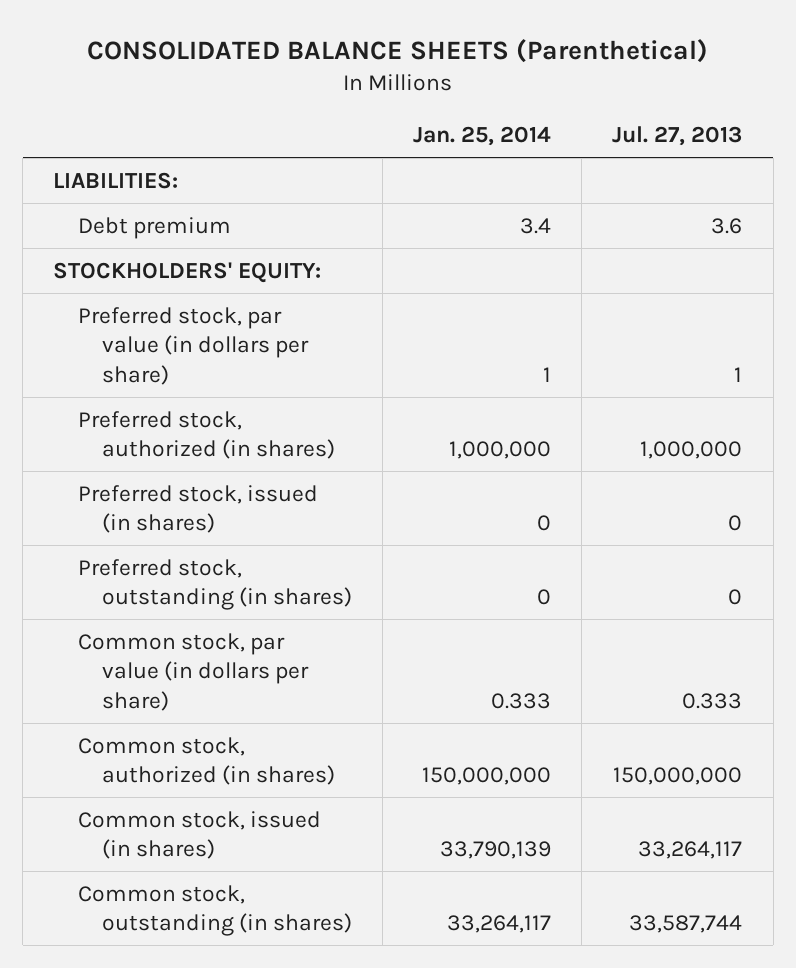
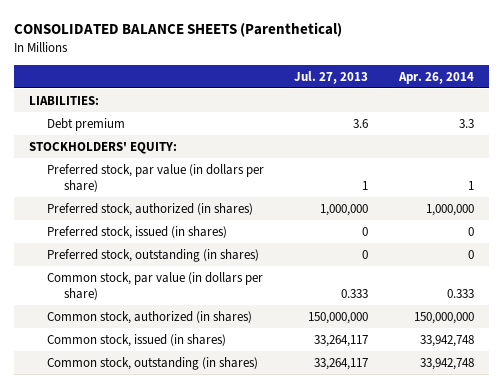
[413,126,552,147] Jan. 25, 2014 -> none
none -> [397,71,474,84] Apr. 26, 2014
[629,915,743,934] 33,587,744 -> [314,357,369,370] 33,264,117

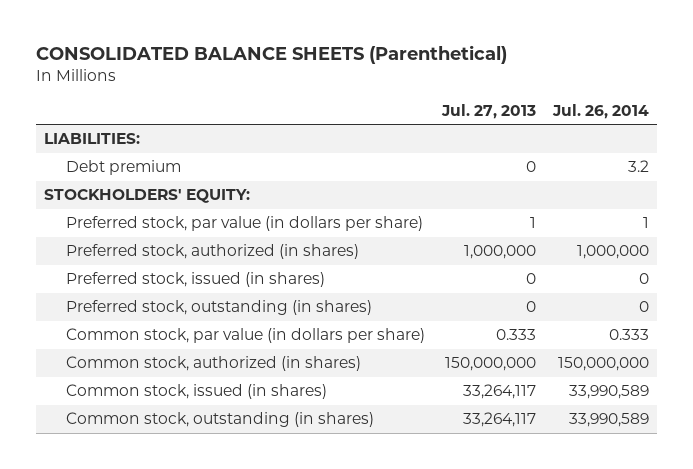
[397,71,474,84] Apr. 26, 2014 -> none
none -> [551,103,649,119] Jul. 26, 2014
[353,118,369,128] 3.6 -> [525,161,536,173] 0

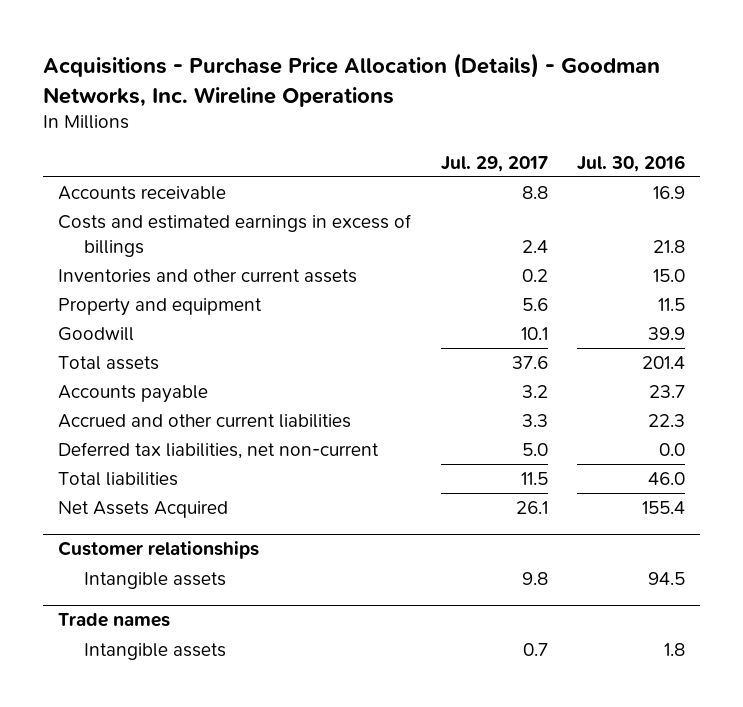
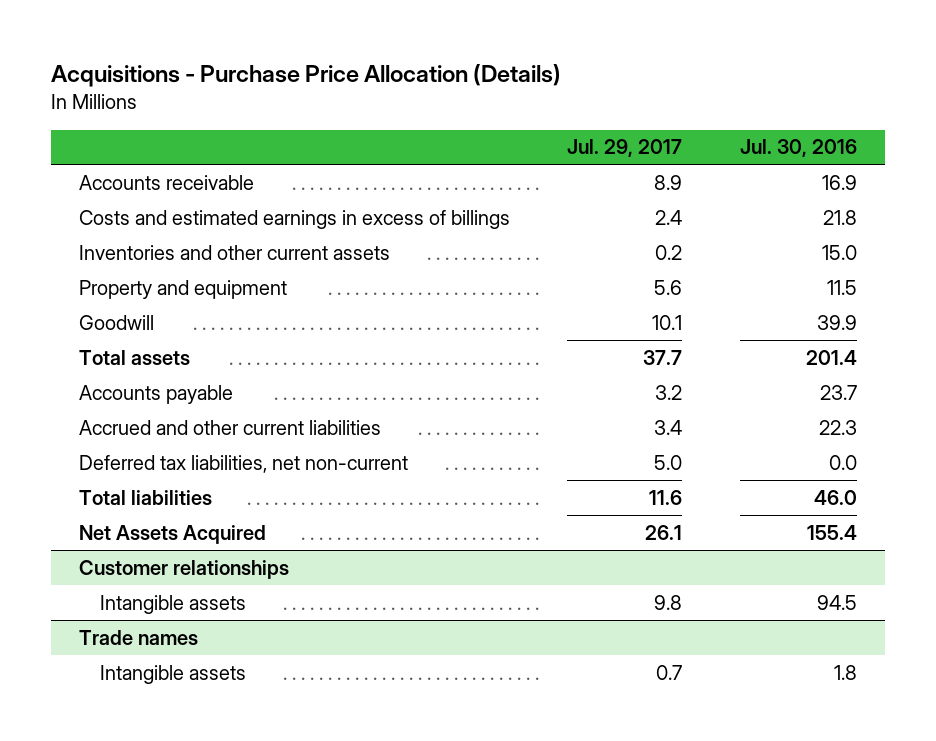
[43,52,661,107] Acquisitions - Purchase Price Allocation (Details) - Goodman Networks, Inc. Wireline Operations -> [50,64,561,88] Acquisitions - Purchase Price Allocation (Details)
[521,186,548,200] 8.8 -> [654,174,683,190] 8.9
[511,356,548,370] 37.6 -> [643,349,683,365] 37.7
[521,414,548,428] 3.3 -> [654,419,683,435] 3.4
[520,472,548,486] 11.5 -> [649,489,683,505] 11.6

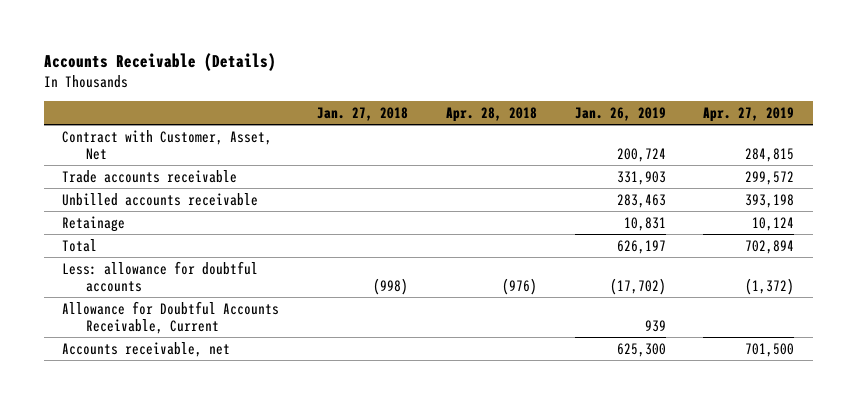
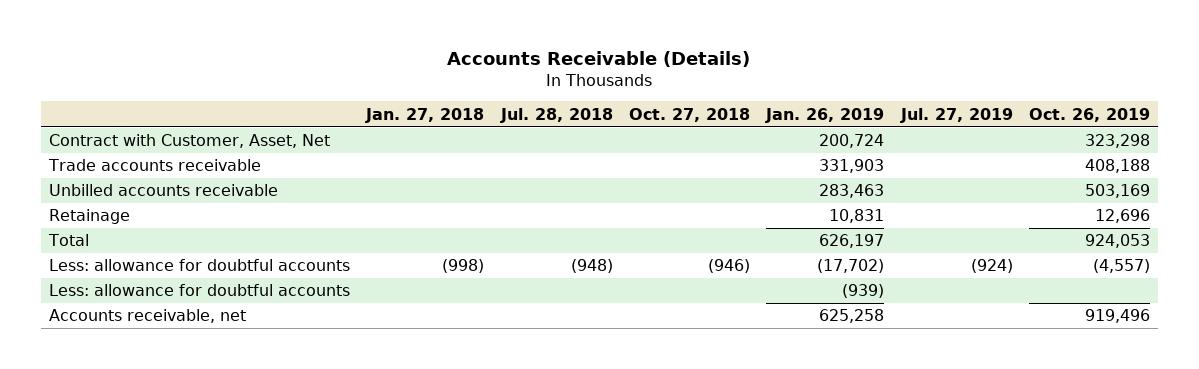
[445,107,537,123] Apr. 28, 2018 -> none
[703,107,795,123] Apr. 27, 2019 -> none
none -> [499,107,613,123] Jul. 28, 2018
none -> [628,107,750,122] Oct. 27, 2018
none -> [899,107,1013,123] Jul. 27, 2019
none -> [1028,107,1150,122] Oct. 26, 2019
[62,300,280,335] Allowance for Doubtful Accounts Receivable, Current -> [48,284,350,297] Less: allowance for doubtful accounts
[644,320,666,333] 939 -> [842,284,885,299] (939)
[616,342,666,357] 625,300 -> [819,309,885,324] 625,258

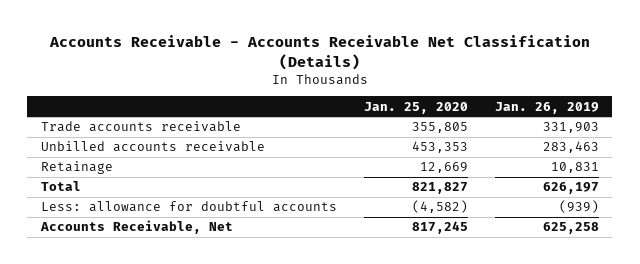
[447,50,751,67] Accounts Receivable (Details) -> [48,34,590,70] Accounts Receivable - Accounts Receivable Net Classification (Details)
[365,107,485,123] Jan. 27, 2018 -> none
[499,107,613,123] Jul. 28, 2018 -> none
[628,107,750,122] Oct. 27, 2018 -> none
[899,107,1013,123] Jul. 27, 2019 -> none
[1028,107,1150,122] Oct. 26, 2019 -> none
none -> [363,101,468,114] Jan. 25, 2020
[48,134,330,149] Contract with Customer, Asset, Net -> none
[48,259,350,272] Less: allowance for doubtful accounts -> none
[48,309,246,324] Accounts receivable, net -> [39,220,233,235] Accounts Receivable, Net

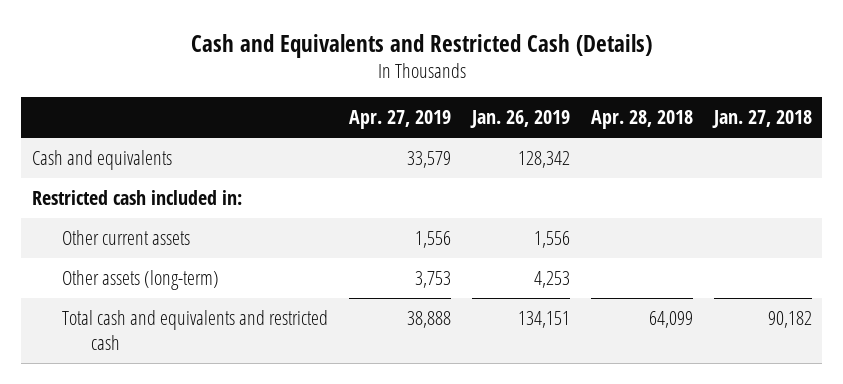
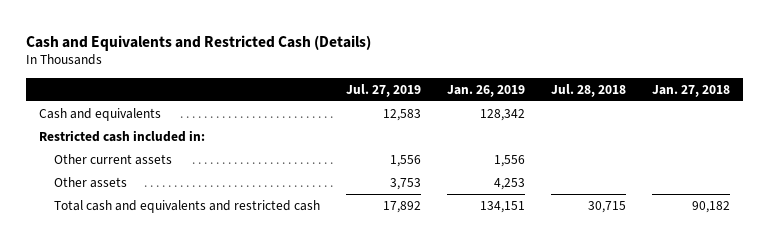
[348,110,451,130] Apr. 27, 2019 -> none
[590,110,693,130] Apr. 28, 2018 -> none
none -> [345,83,421,97] Jul. 27, 2019
none -> [550,83,626,97] Jul. 28, 2018
[61,269,219,290] Other assets (long-term) -> [53,176,127,188] Other assets

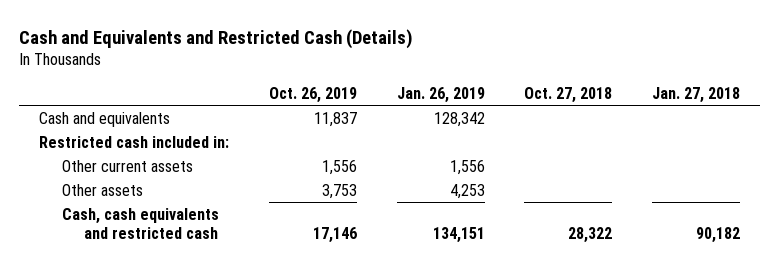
[345,83,421,97] Jul. 27, 2019 -> none
[550,83,626,97] Jul. 28, 2018 -> none
none -> [268,86,357,103] Oct. 26, 2019
none -> [524,86,613,103] Oct. 27, 2018
[53,199,320,213] Total cash and equivalents and restricted cash -> [61,207,219,240] Cash, cash equivalents and restricted cash

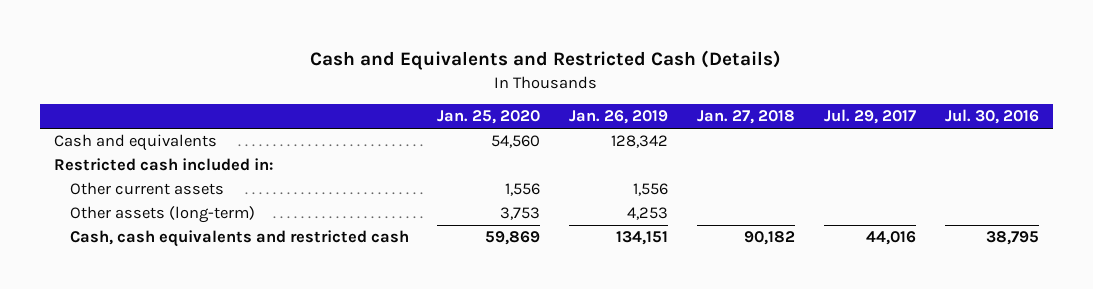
[268,86,357,103] Oct. 26, 2019 -> none
[524,86,613,103] Oct. 27, 2018 -> none
none -> [437,110,541,125] Jan. 25, 2020
none -> [823,109,916,125] Jul. 29, 2017
none -> [944,109,1039,125] Jul. 30, 2016
[61,183,143,196] Other assets -> [69,206,255,224] Other assets (long-term)

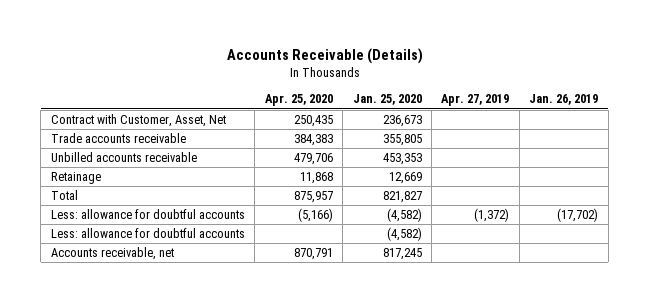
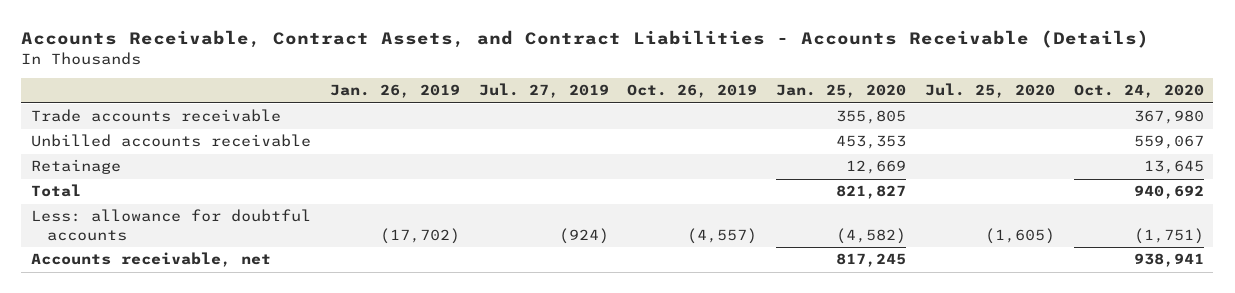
[226,48,423,65] Accounts Receivable (Details) -> [21,29,1150,48] Accounts Receivable, Contract Assets, and Contract Liabilities - Accounts Receivable (Details)
[264,94,333,107] Apr. 25, 2020 -> none
[441,94,510,107] Apr. 27, 2019 -> none
none -> [478,83,609,99] Jul. 27, 2019
none -> [627,84,758,99] Oct. 26, 2019
none -> [925,83,1056,99] Jul. 25, 2020
none -> [1073,84,1204,99] Oct. 24, 2020
[50,113,226,127] Contract with Customer, Asset, Net -> none
[50,227,245,238] Less: allowance for doubtful accounts -> none

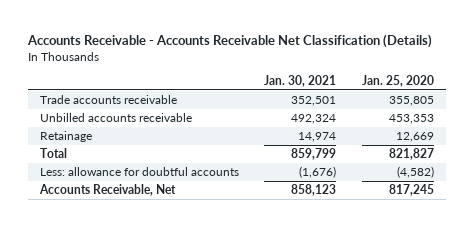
[21,29,1150,48] Accounts Receivable, Contract Assets, and Contract Liabilities - Accounts Receivable (Details) -> [26,34,432,49] Accounts Receivable - Accounts Receivable Net Classification (Details)
[329,84,460,99] Jan. 26, 2019 -> none
[478,83,609,99] Jul. 27, 2019 -> none
[627,84,758,99] Oct. 26, 2019 -> none
[925,83,1056,99] Jul. 25, 2020 -> none
[1073,84,1204,99] Oct. 24, 2020 -> none
none -> [264,74,337,87] Jan. 30, 2021
[30,252,271,268] Accounts receivable, net -> [39,183,177,196] Accounts Receivable, Net

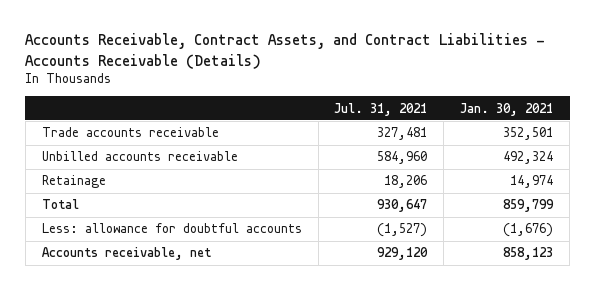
[26,34,432,49] Accounts Receivable - Accounts Receivable Net Classification (Details) -> [25,33,546,69] Accounts Receivable, Contract Assets, and Contract Liabilities - Accounts Receivable (Details)
[361,74,434,87] Jan. 25, 2020 -> none
none -> [334,102,428,116] Jul. 31, 2021
[39,183,177,196] Accounts Receivable, Net -> [41,247,211,261] Accounts receivable, net

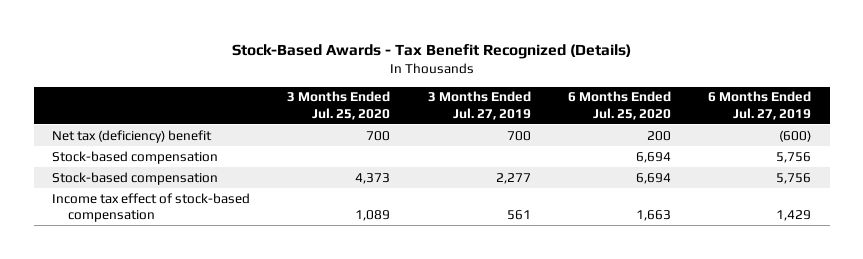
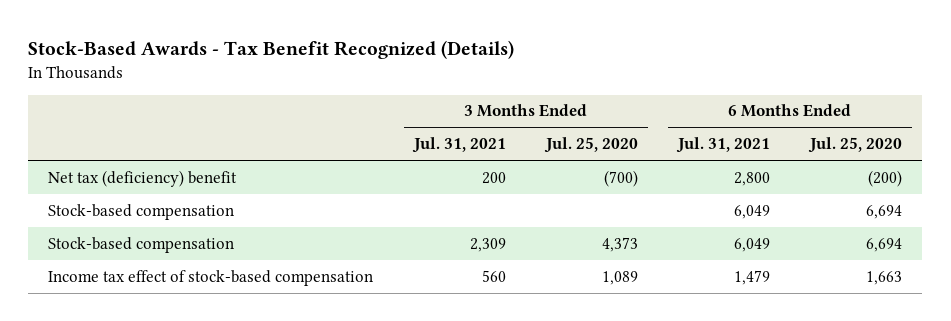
[427,91,531,120] 3 Months Ended Jul. 27, 2019 -> none
[708,91,812,120] 6 Months Ended Jul. 27, 2019 -> none
none -> [411,137,506,154] Jul. 31, 2021
none -> [675,137,770,154] Jul. 31, 2021
[366,130,391,141] 700 -> [603,169,638,187] (700)
[646,130,671,141] 200 -> [868,169,903,187] (200)

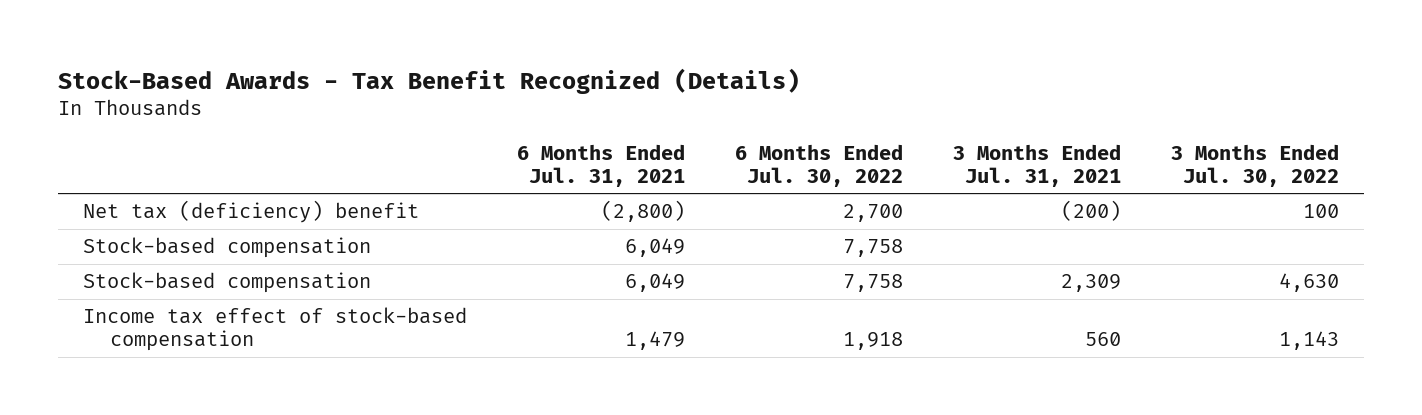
[543,137,638,154] Jul. 25, 2020 -> none
[808,137,903,154] Jul. 25, 2020 -> none
none -> [734,143,903,187] 6 Months Ended Jul. 30, 2022
none -> [1170,143,1339,187] 3 Months Ended Jul. 30, 2022
[481,171,506,184] 200 -> [1060,200,1121,222] (200)
[733,171,770,186] 2,800 -> [600,200,685,223] (2,800)

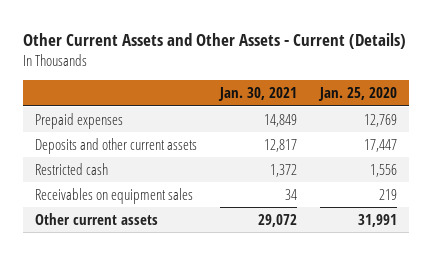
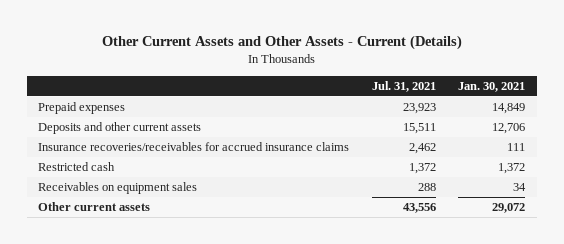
[318,87,398,102] Jan. 25, 2020 -> none
none -> [371,80,436,92] Jul. 31, 2021
[264,138,298,152] 12,817 -> [492,122,526,134] 12,706
none -> [38,141,350,151] Insurance recoveries/receivables for accrued insurance claims

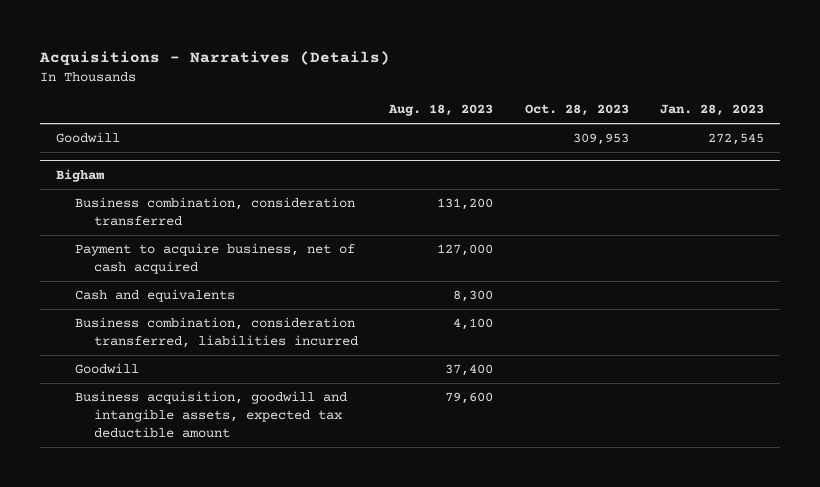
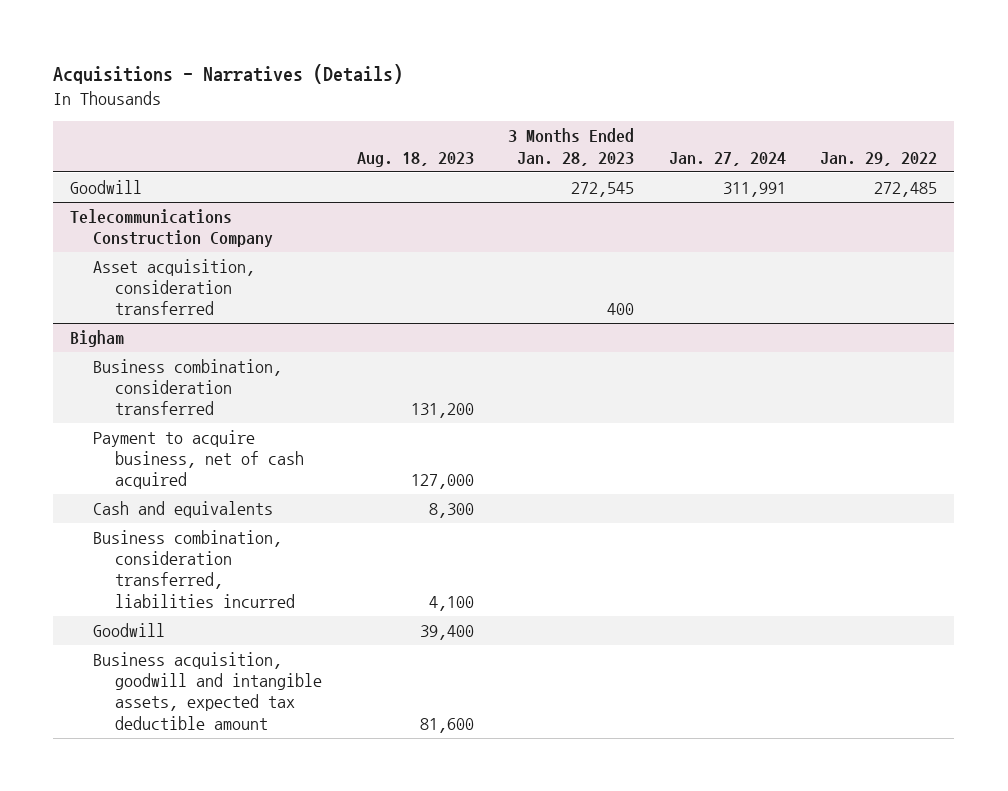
[524,104,629,117] Oct. 28, 2023 -> none
[660,104,765,117] Jan. 28, 2023 -> none
none -> [508,128,635,166] 3 Months Ended Jan. 28, 2023
none -> [668,151,786,166] Jan. 27, 2024
none -> [820,151,938,166] Jan. 29, 2022
none -> [70,209,273,248] Telecommunications Construction Company
none -> [92,259,255,316] Asset acquisition, consideration transferred
[445,364,494,377] 37,400 -> [419,625,474,641] 39,400
[445,392,494,405] 79,600 -> [419,717,474,733] 81,600

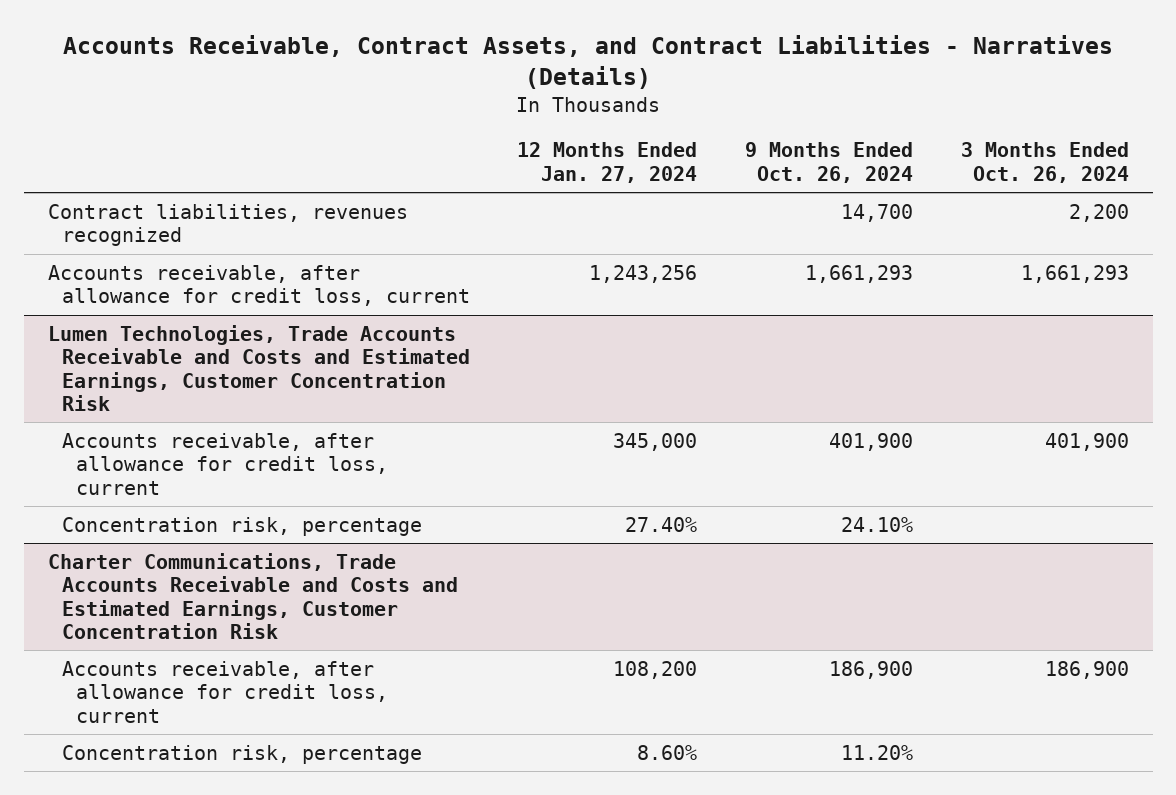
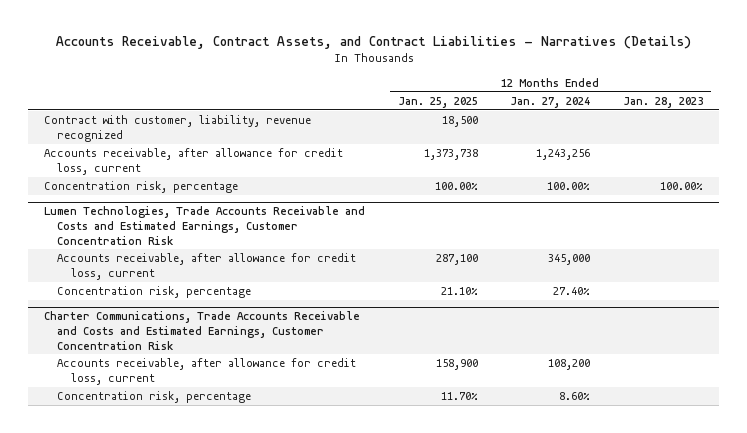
[745,142,914,183] 9 Months Ended Oct. 26, 2024 -> none
[960,142,1129,183] 3 Months Ended Oct. 26, 2024 -> none
none -> [397,96,478,108] Jan. 25, 2025
none -> [622,96,703,108] Jan. 28, 2023
[47,203,408,247] Contract liabilities, revenues recognized -> [44,115,312,142] Contract with customer, liability, revenue recognized
none -> [44,181,239,194] Concentration risk, percentage

